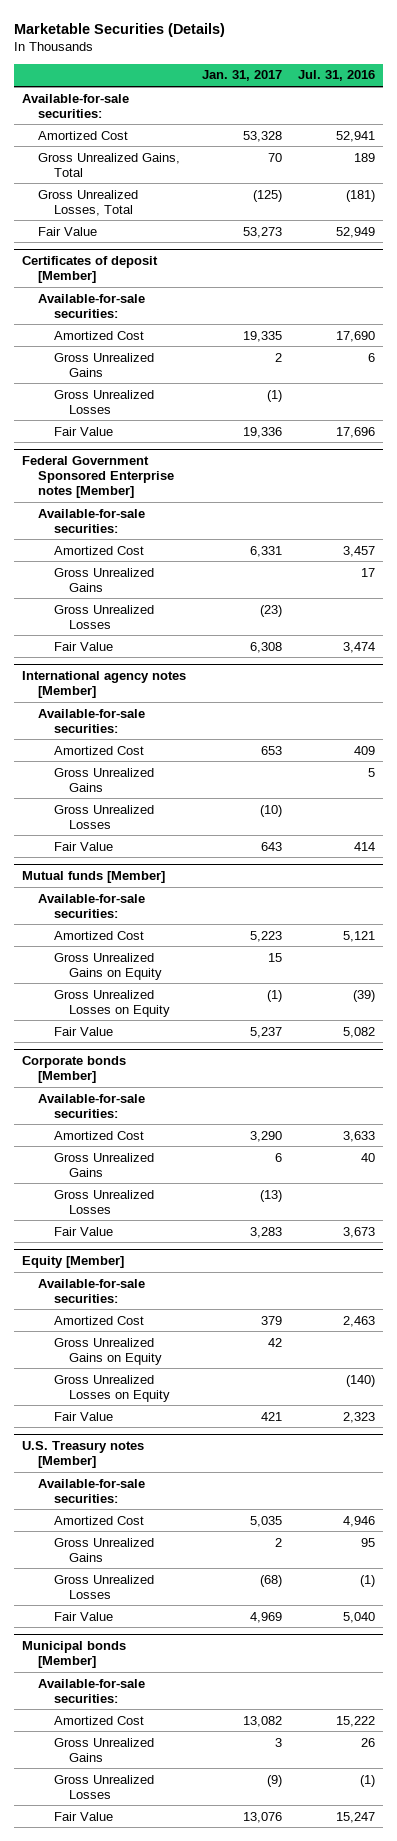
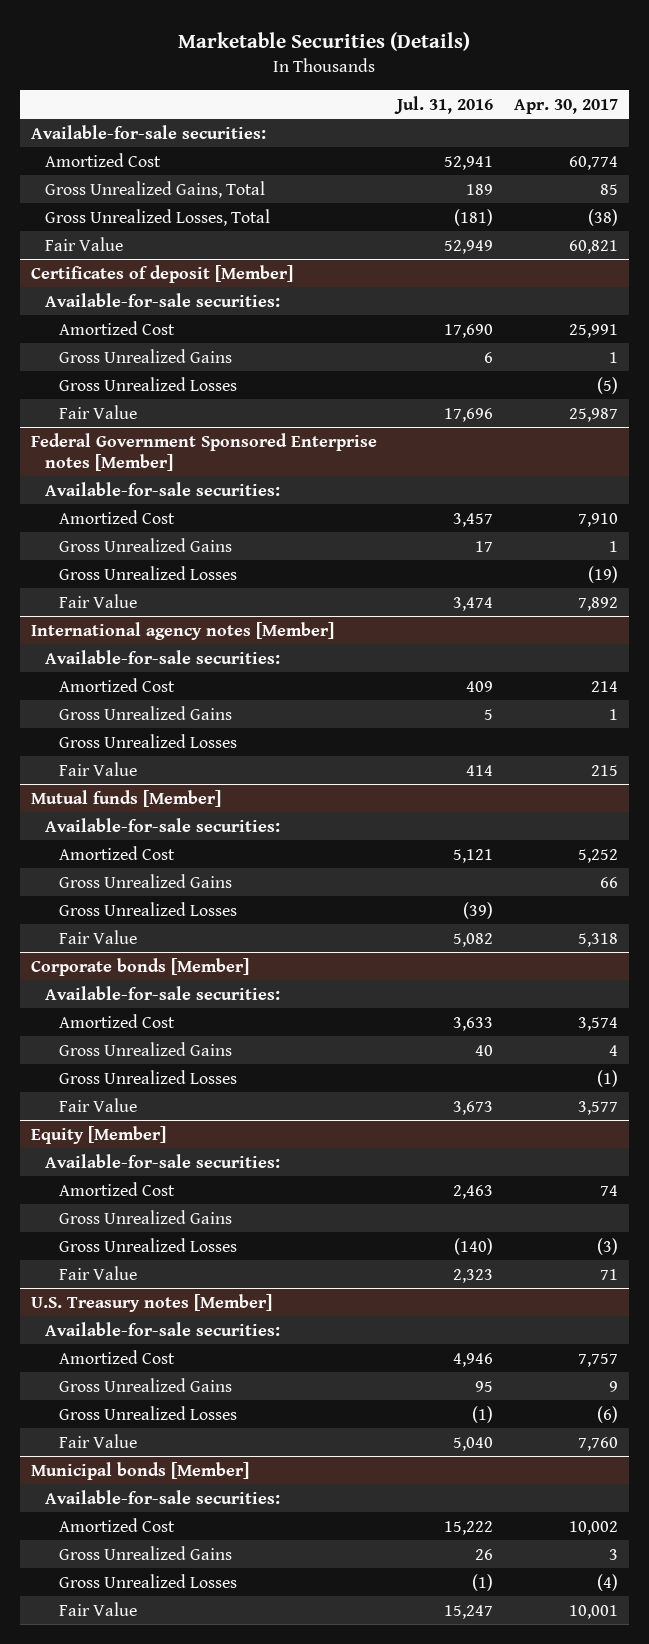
[201,70,282,82] Jan. 31, 2017 -> none
none -> [514,98,619,114] Apr. 30, 2017
[53,952,163,980] Gross Unrealized Gains on Equity -> [59,873,233,888] Gross Unrealized Gains
[53,989,171,1017] Gross Unrealized Losses on Equity -> [59,901,238,916] Gross Unrealized Losses
[53,1337,163,1365] Gross Unrealized Gains on Equity -> [59,1209,233,1224] Gross Unrealized Gains
[53,1374,171,1402] Gross Unrealized Losses on Equity -> [59,1237,238,1252] Gross Unrealized Losses

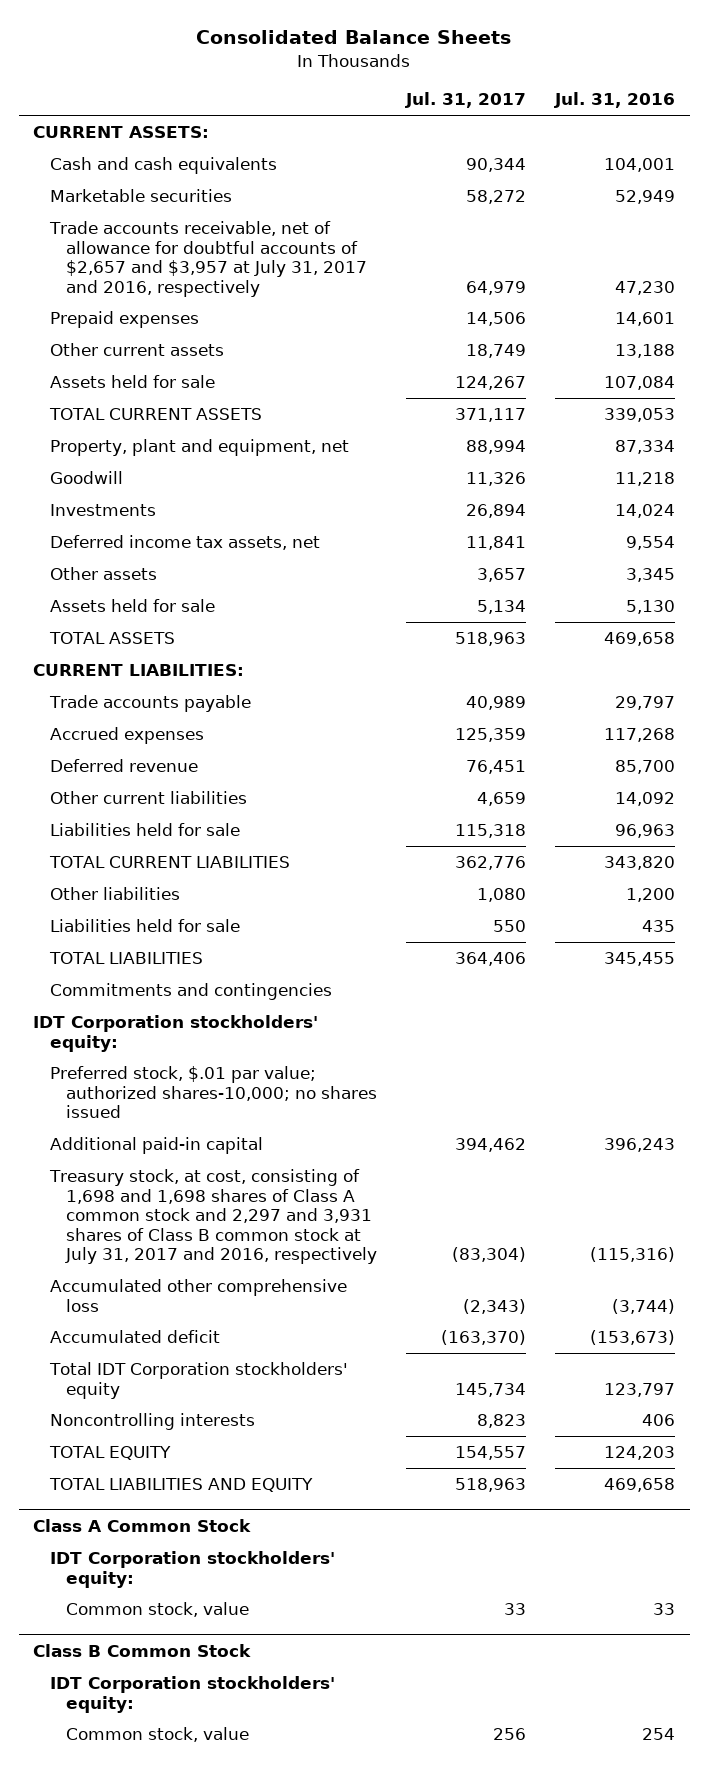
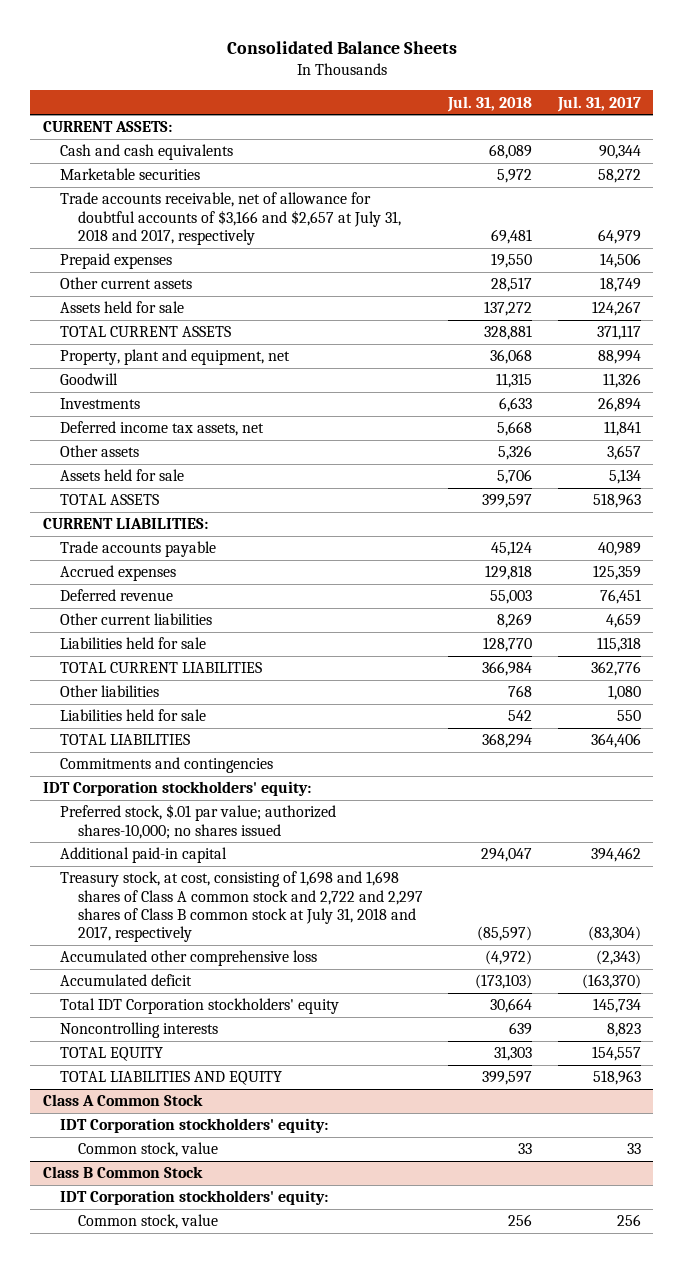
[554,92,676,109] Jul. 31, 2016 -> none
none -> [447,95,533,112] Jul. 31, 2018
[48,221,368,297] Trade accounts receivable, net of allowance for doubtful accounts of $2,657 and $3,957 at July 31, 2017 and 2016, respectively -> [60,192,402,245] Trade accounts receivable, net of allowance for doubtful accounts of $3,166 and $2,657 at July 31, 2018 and 2017, respectively
[48,1169,378,1265] Treasury stock, at cost, consisting of 1,698 and 1,698 shares of Class A common stock and 2,297 and 3,931 shares of Class B common stock at July 31, 2017 and 2016, respectively -> [60,871,424,943] Treasury stock, at cost, consisting of 1,698 and 1,698 shares of Class A common stock and 2,722 and 2,297 shares of Class B common stock at July 31, 2018 and 2017, respectively

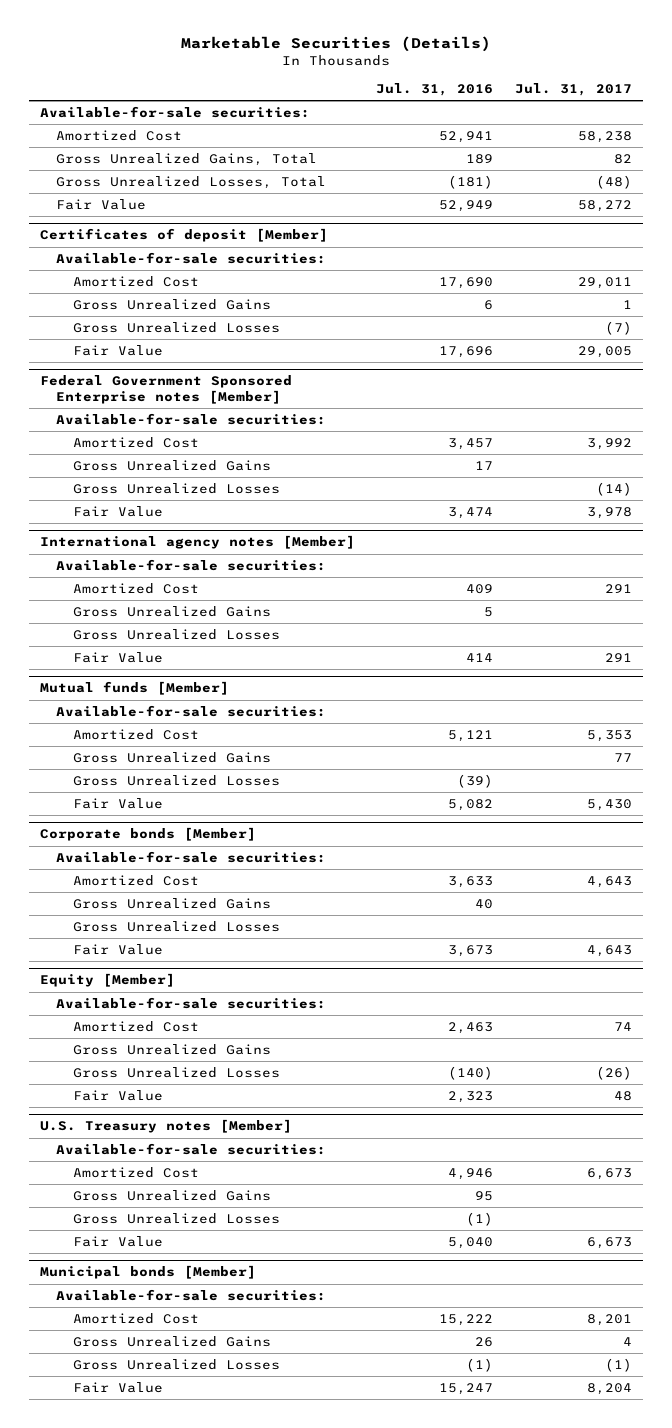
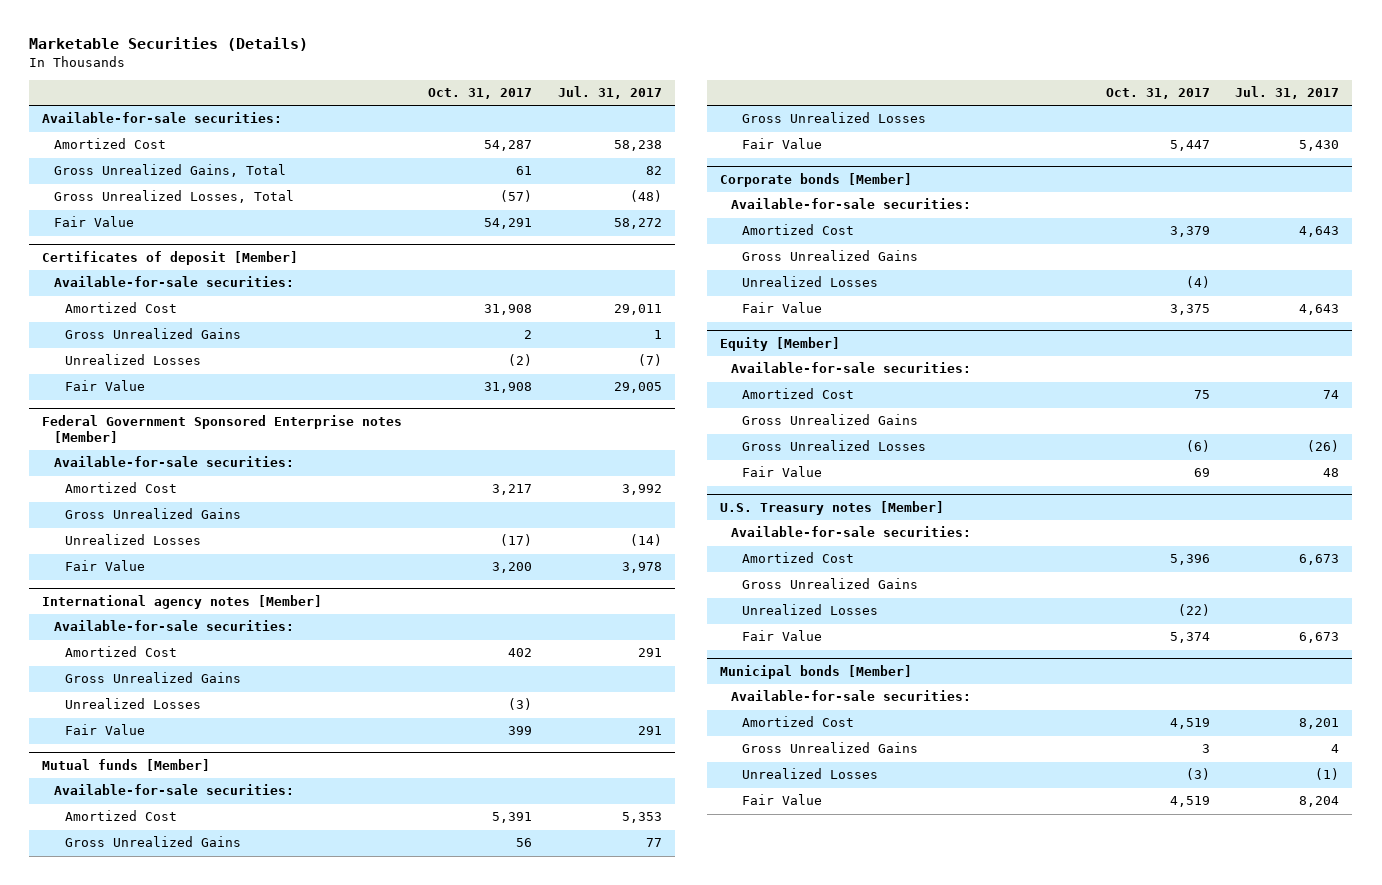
[376,82,494,96] Jul. 31, 2016 -> none
none -> [428,88,533,100] Oct. 31, 2017
[72,321,280,333] Gross Unrealized Losses -> [64,354,201,366] Unrealized Losses
[72,482,280,494] Gross Unrealized Losses -> [64,534,201,546] Unrealized Losses
[72,628,280,640] Gross Unrealized Losses -> [64,698,201,710] Unrealized Losses
[72,920,280,932] Gross Unrealized Losses -> [742,276,879,288] Unrealized Losses
[72,1212,280,1224] Gross Unrealized Losses -> [742,604,879,616] Unrealized Losses
[72,1358,280,1370] Gross Unrealized Losses -> [742,768,879,780] Unrealized Losses

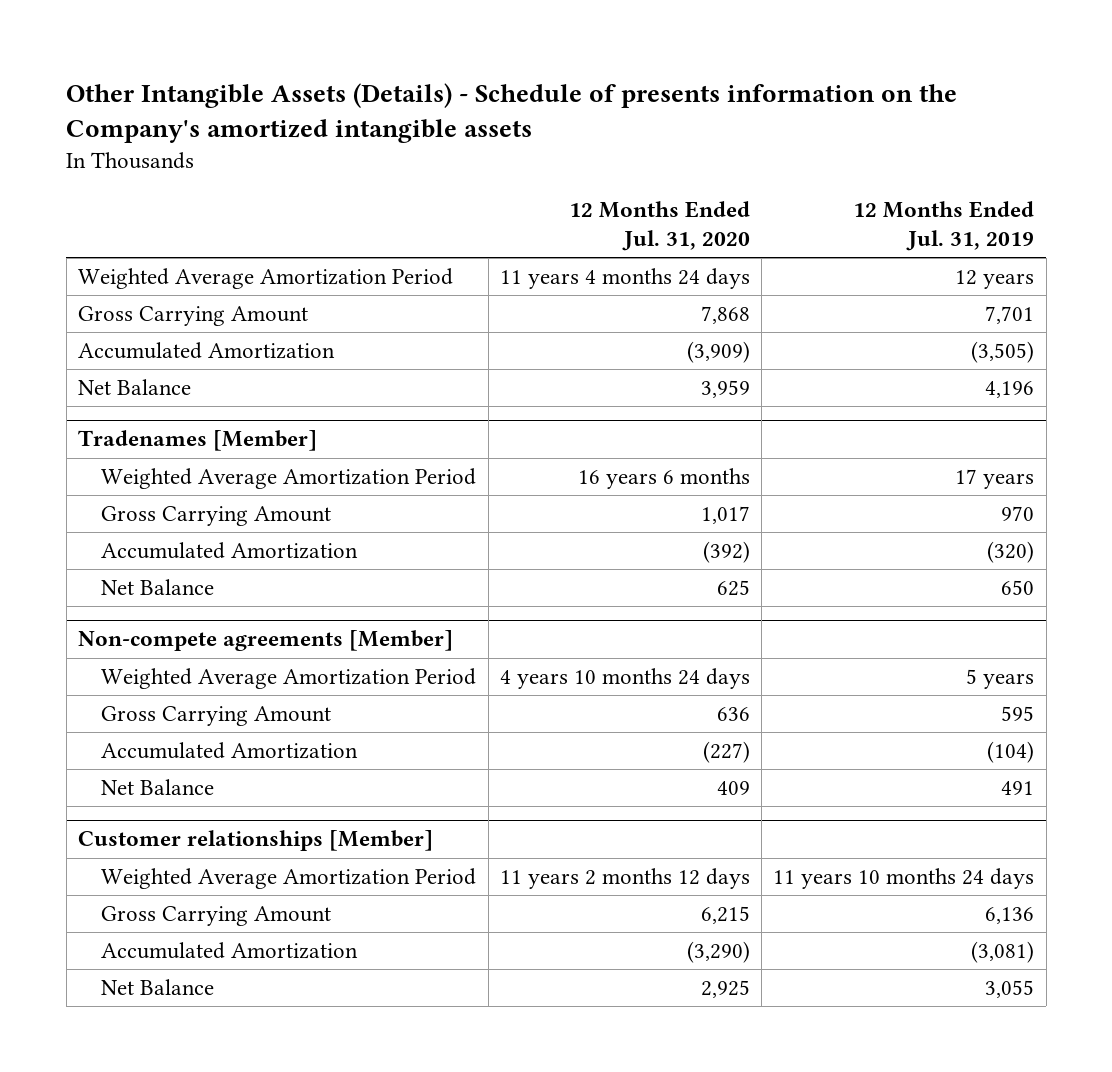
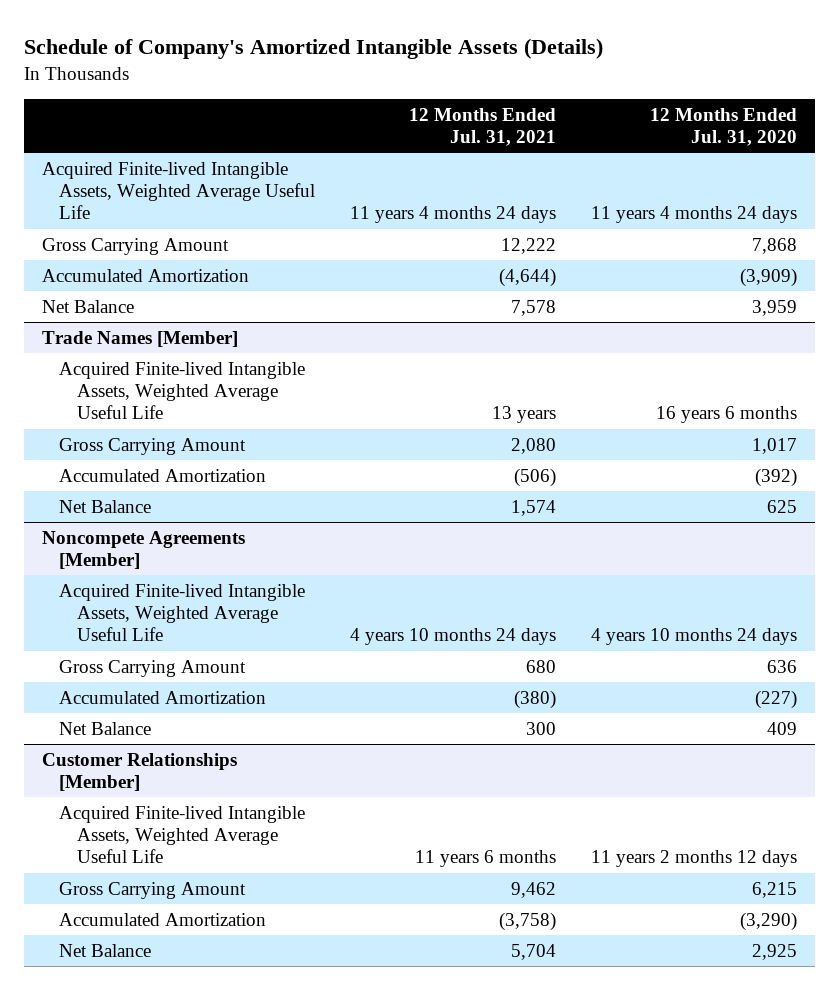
[66,82,958,144] Other Intangible Assets (Details) - Schedule of presents information on the Company's amortized intangible assets -> [24,37,604,59] Schedule of Company's Amortized Intangible Assets (Details)
[853,201,1035,251] 12 Months Ended Jul. 31, 2019 -> none
none -> [409,107,557,147] 12 Months Ended Jul. 31, 2021
[78,268,454,290] Weighted Average Amortization Period -> [41,161,316,220] Acquired Finite-lived Intangible Assets, Weighted Average Useful Life
[78,430,318,452] Tradenames [Member] -> [41,330,238,347] Trade Names [Member]
[101,468,477,490] Weighted Average Amortization Period -> [59,361,306,420] Acquired Finite-lived Intangible Assets, Weighted Average Useful Life
[78,630,454,652] Non-compete agreements [Member] -> [41,530,245,570] Noncompete Agreements [Member]
[101,668,477,690] Weighted Average Amortization Period -> [59,583,306,642] Acquired Finite-lived Intangible Assets, Weighted Average Useful Life
[78,830,434,852] Customer relationships [Member] -> [41,752,237,792] Customer Relationships [Member]
[101,868,477,890] Weighted Average Amortization Period -> [59,805,306,864] Acquired Finite-lived Intangible Assets, Weighted Average Useful Life

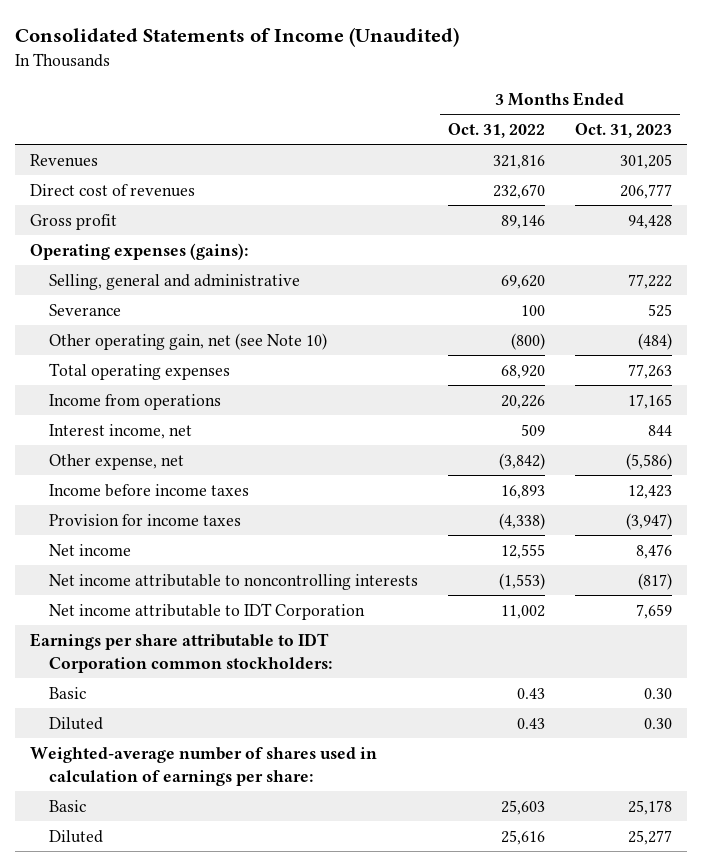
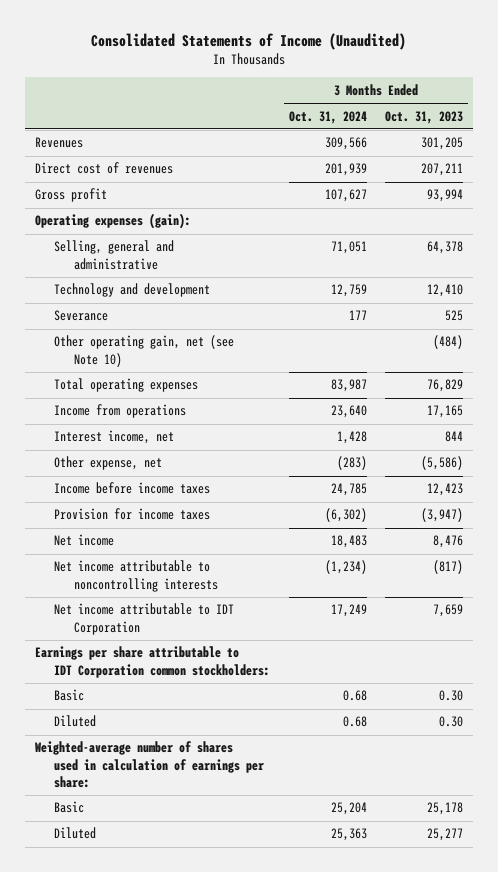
[447,122,545,138] Oct. 31, 2022 -> none
none -> [288,110,367,124] Oct. 31, 2024
[620,183,673,199] 206,777 -> [421,163,464,177] 207,211
[628,214,673,229] 94,428 -> [427,189,464,203] 93,994
[30,242,249,260] Operating expenses (gains): -> [34,213,191,230] Operating expenses (gain):
[628,273,673,289] 77,222 -> [427,241,464,255] 64,378
none -> [54,283,211,298] Technology and development
[628,363,673,379] 77,263 -> [427,379,464,393] 76,829

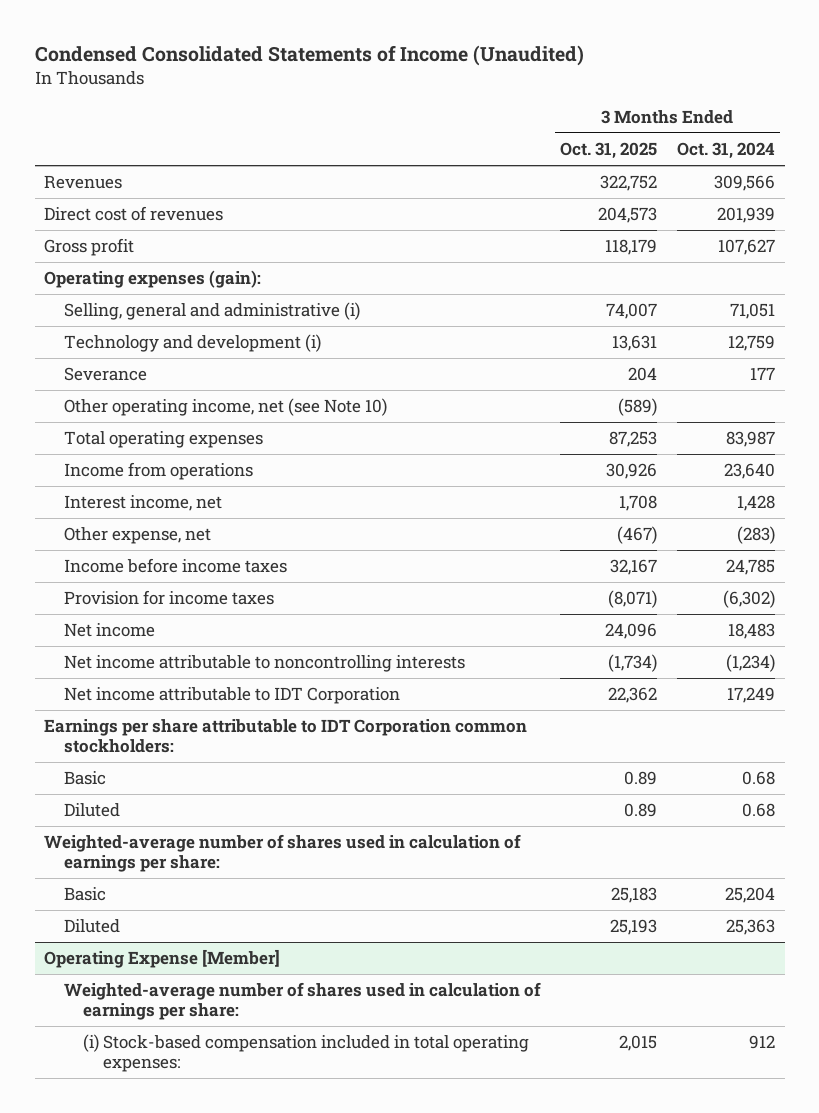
[91,33,407,51] Consolidated Statements of Income (Unaudited) -> [34,44,584,66] Condensed Consolidated Statements of Income (Unaudited)
[385,110,464,124] Oct. 31, 2023 -> none
none -> [559,142,657,160] Oct. 31, 2025
[54,240,175,270] Selling, general and administrative -> [63,302,360,321] Selling, general and administrative (i)
[54,283,211,298] Technology and development -> [63,334,321,353] Technology and development (i)
[54,335,235,367] Other operating gain, net (see Note 10) -> [63,398,387,417] Other operating income, net (see Note 10)
none -> [44,949,281,969] Operating Expense [Member]
none -> [63,982,541,1020] Weighted-average number of shares used in calculation of earnings per share:
none -> [83,1034,530,1072] (i) Stock-based compensation included in total operating expenses:

